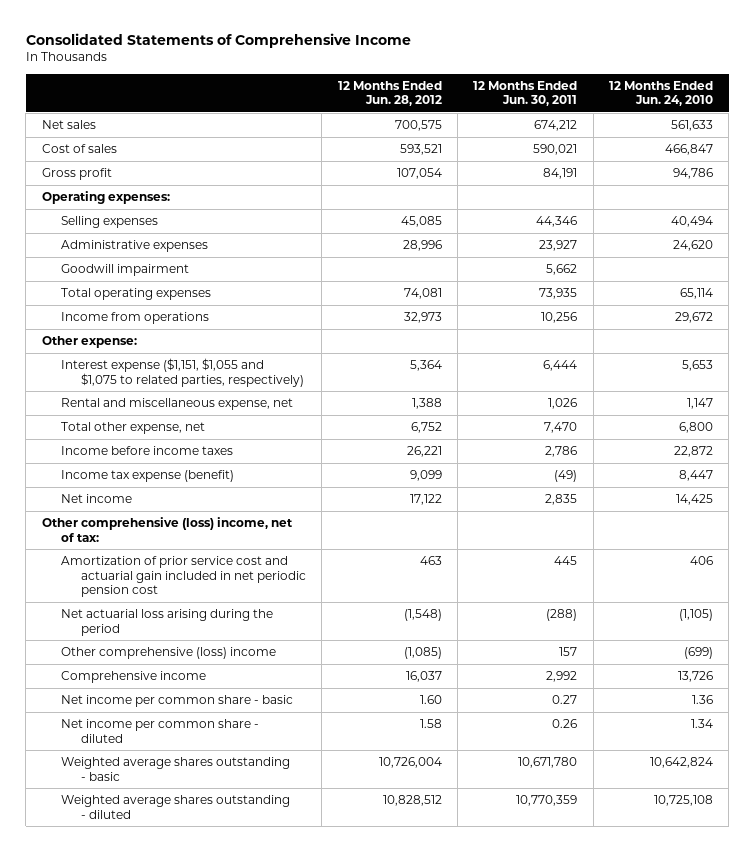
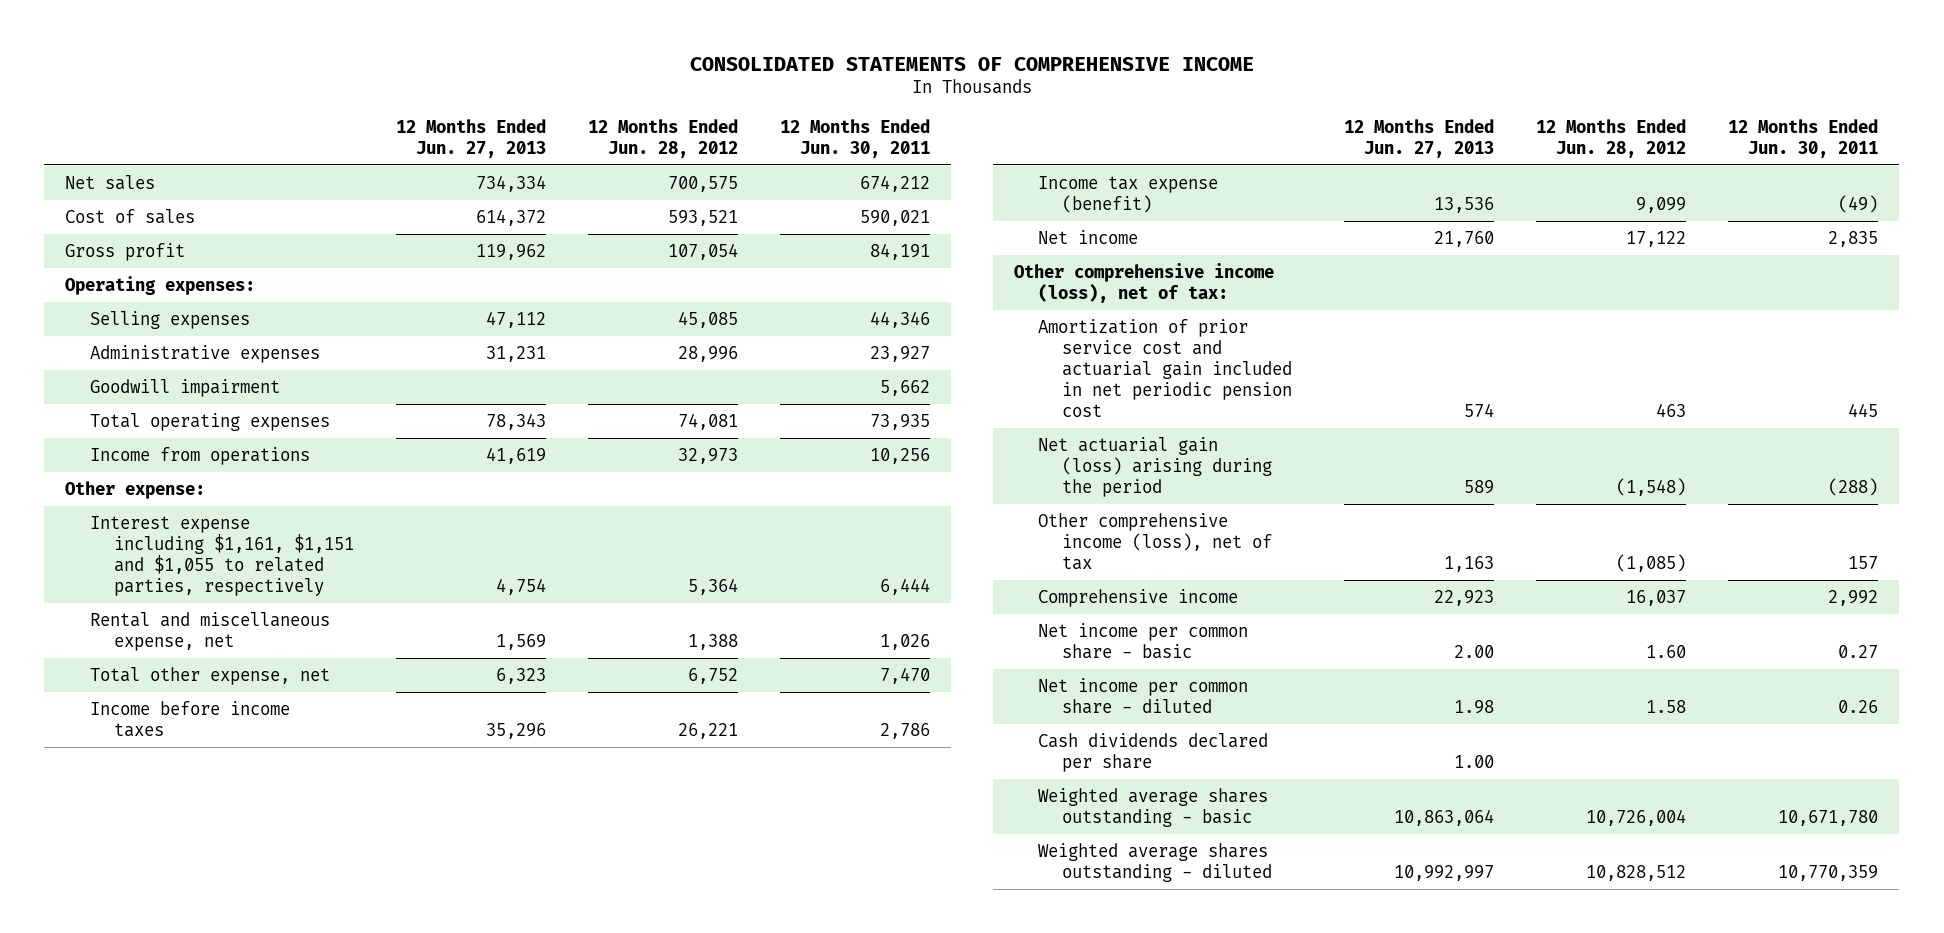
[25,32,411,48] Consolidated Statements of Comprehensive Income -> [689,56,1254,71] CONSOLIDATED STATEMENTS OF COMPREHENSIVE INCOME
[609,80,714,107] 12 Months Ended Jun. 24, 2010 -> none
none -> [395,119,546,159] 12 Months Ended Jun. 27, 2013
[61,358,304,387] Interest expense ($1,151, $1,055 and $1,075 to related parties, respectively) -> [89,515,354,596] Interest expense including $1,161, $1,151 and $1,055 to related parties, respectively
[41,517,293,542] Other comprehensive (loss) income, net of tax: -> [1013,262,1274,303] Other comprehensive income (loss), net of tax:
[61,609,274,636] Net actuarial loss arising during the period -> [1037,436,1273,497] Net actuarial gain (loss) arising during the period
[61,647,277,660] Other comprehensive (loss) income -> [1037,512,1273,570] Other comprehensive income (loss), net of tax
none -> [1037,732,1268,772] Cash dividends declared per share

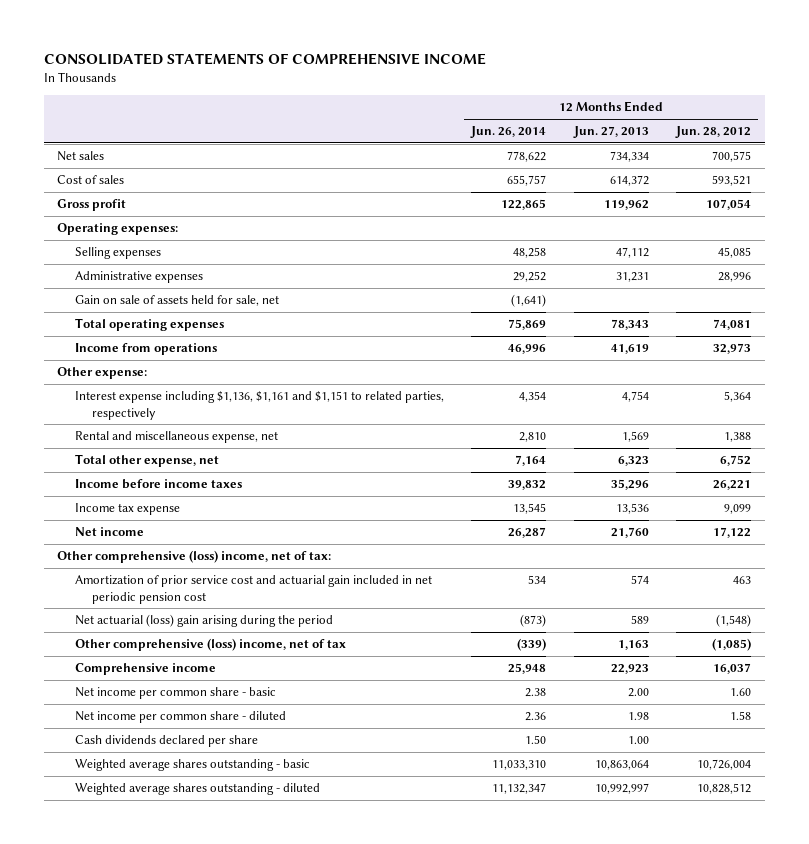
[779,119,930,159] 12 Months Ended Jun. 30, 2011 -> none
none -> [470,126,547,139] Jun. 26, 2014
[89,378,280,397] Goodwill impairment -> none
none -> [74,295,279,307] Gain on sale of assets held for sale, net
[89,515,354,596] Interest expense including $1,161, $1,151 and $1,055 to related parties, respectively -> [74,391,444,420] Interest expense including $1,136, $1,161 and $1,151 to related parties, respectively
[1037,175,1218,213] Income tax expense (benefit) -> [74,503,180,516] Income tax expense
[1013,262,1274,303] Other comprehensive income (loss), net of tax: -> [57,550,332,564] Other comprehensive (loss) income, net of tax:
[1037,436,1273,497] Net actuarial gain (loss) arising during the period -> [74,614,333,628] Net actuarial (loss) gain arising during the period
[1037,512,1273,570] Other comprehensive income (loss), net of tax -> [74,638,346,652] Other comprehensive (loss) income, net of tax

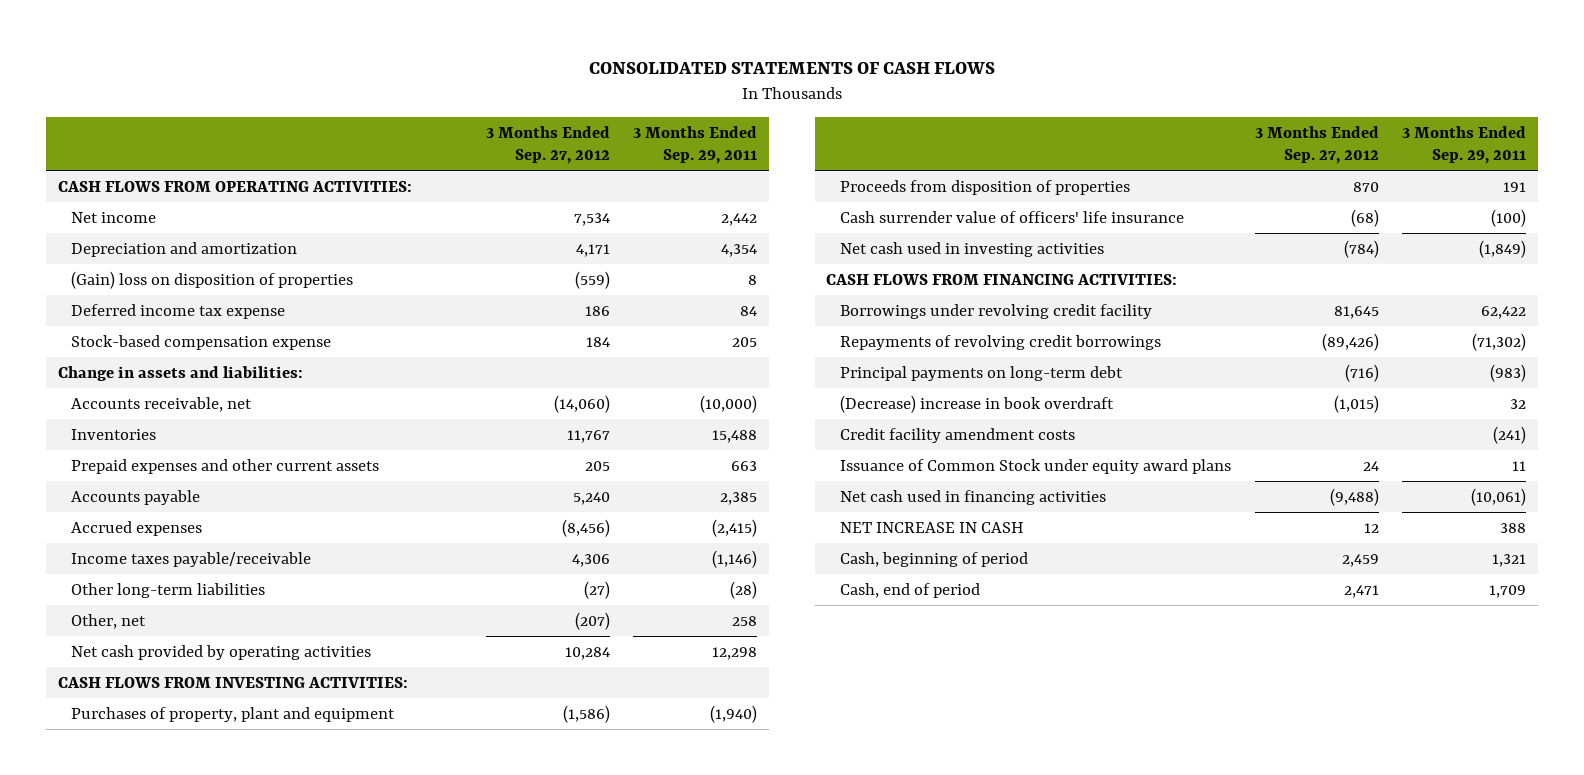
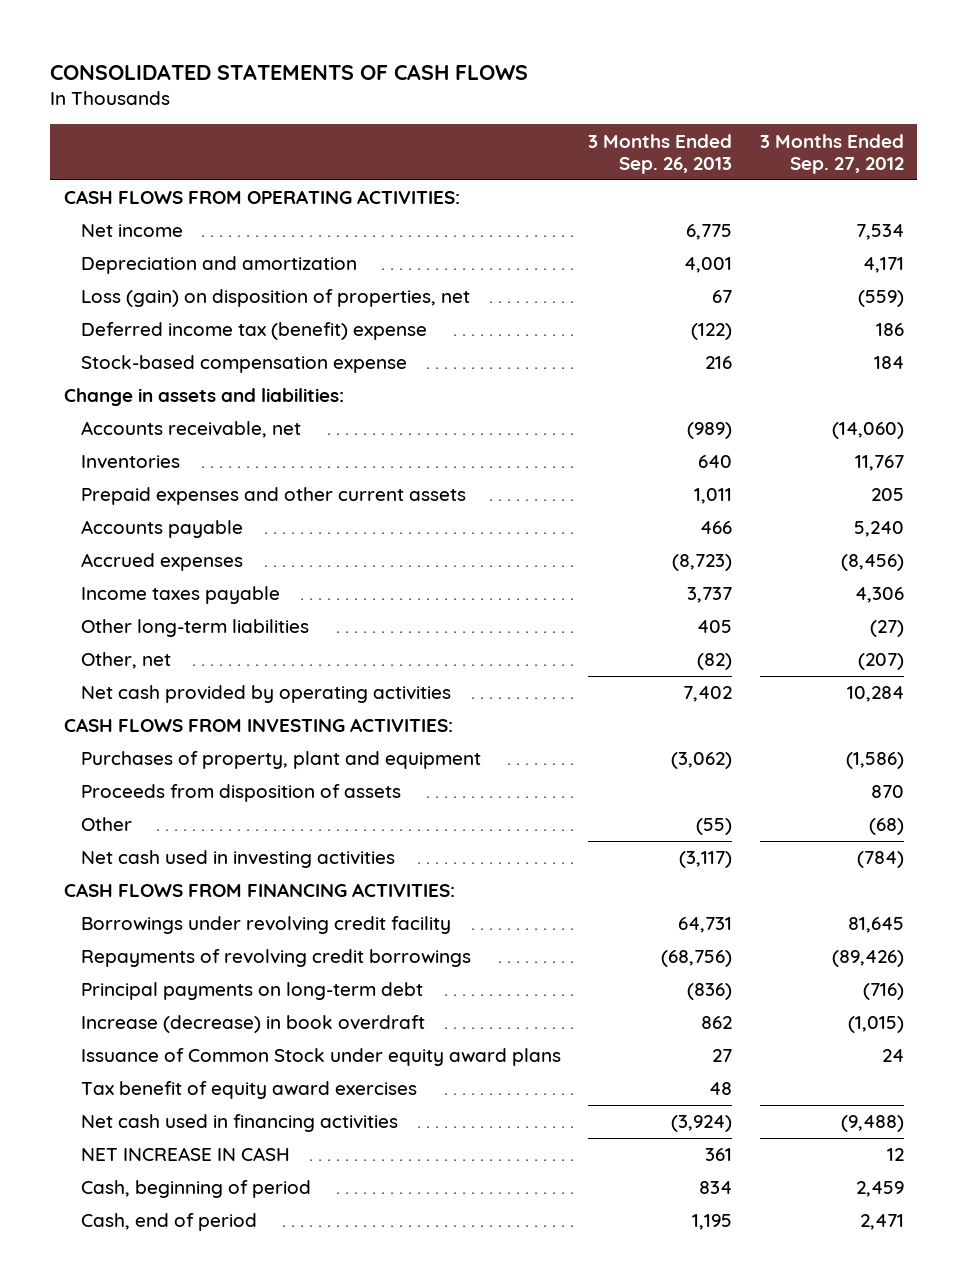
[633,125,758,164] 3 Months Ended Sep. 29, 2011 -> none
none -> [588,133,733,175] 3 Months Ended Sep. 26, 2013
[71,270,354,289] (Gain) loss on disposition of properties -> [80,289,470,308] Loss (gain) on disposition of properties, net
[71,303,286,319] Deferred income tax expense -> [80,322,427,341] Deferred income tax (benefit) expense
[71,551,312,567] Income taxes payable/receivable -> [80,586,280,605] Income taxes payable
[840,179,1131,195] Proceeds from disposition of properties -> [80,784,401,803] Proceeds from disposition of assets
[840,210,1185,223] Cash surrender value of officers' life insurance -> [80,817,132,832] Other
[840,427,1076,443] Credit facility amendment costs -> none
[840,394,1115,413] (Decrease) increase in book overdraft -> [80,1015,425,1034] Increase (decrease) in book overdraft
none -> [80,1081,417,1100] Tax benefit of equity award exercises

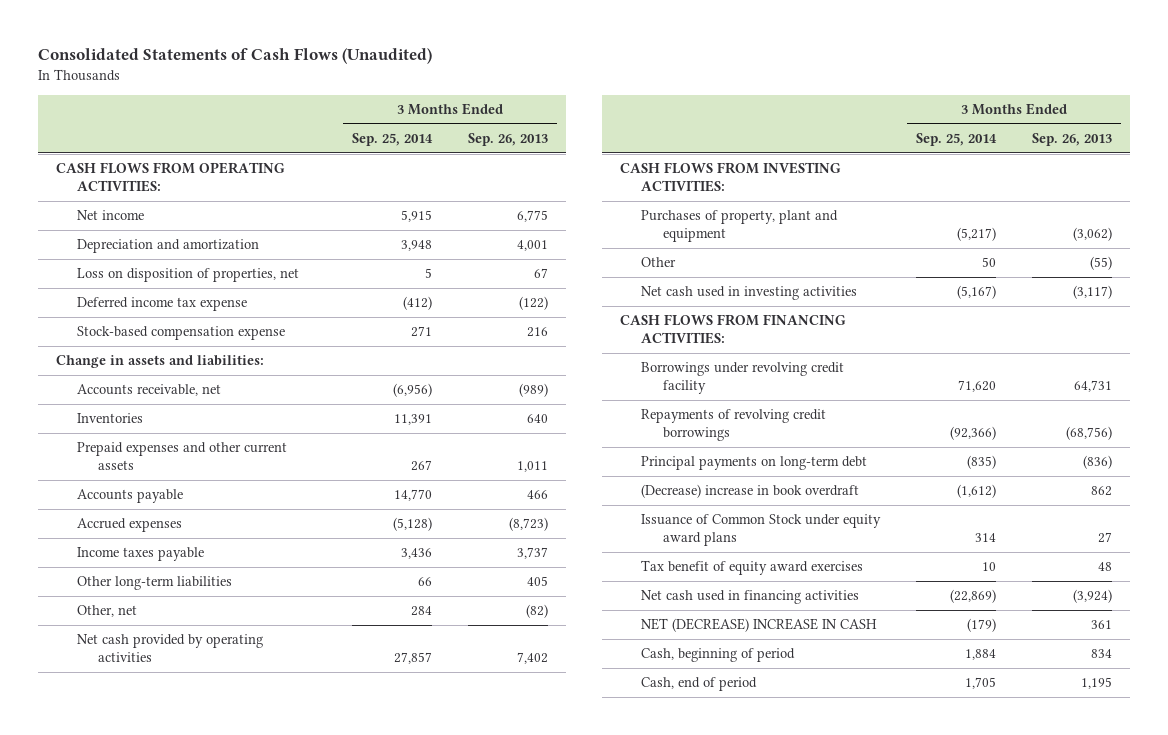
[50,63,529,80] CONSOLIDATED STATEMENTS OF CASH FLOWS -> [37,48,432,65] Consolidated Statements of Cash Flows (Unaudited)
[759,133,904,175] 3 Months Ended Sep. 27, 2012 -> none
none -> [351,132,433,146] Sep. 25, 2014
[80,289,470,308] Loss (gain) on disposition of properties, net -> [77,268,300,283] Loss on disposition of properties, net
[80,322,427,341] Deferred income tax (benefit) expense -> [77,297,248,312] Deferred income tax expense
[80,784,401,803] Proceeds from disposition of assets -> none
[80,1015,425,1034] Increase (decrease) in book overdraft -> [641,484,860,499] (Decrease) increase in book overdraft
[80,1147,290,1162] NET INCREASE IN CASH -> [641,618,878,633] NET (DECREASE) INCREASE IN CASH

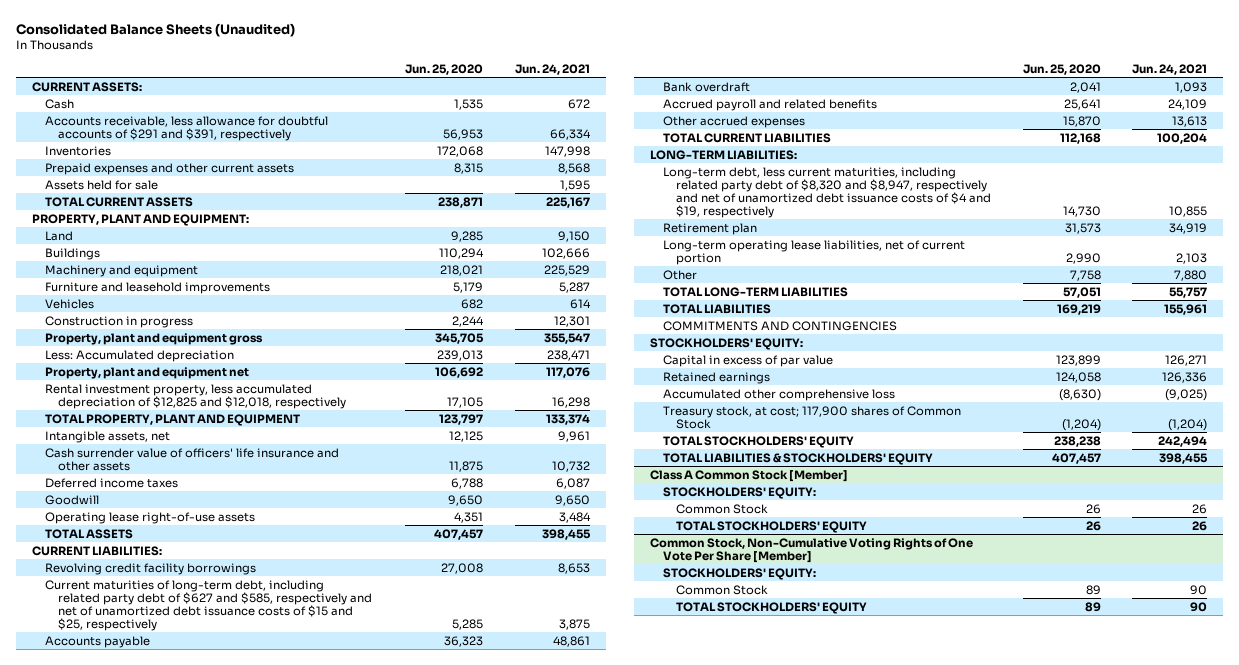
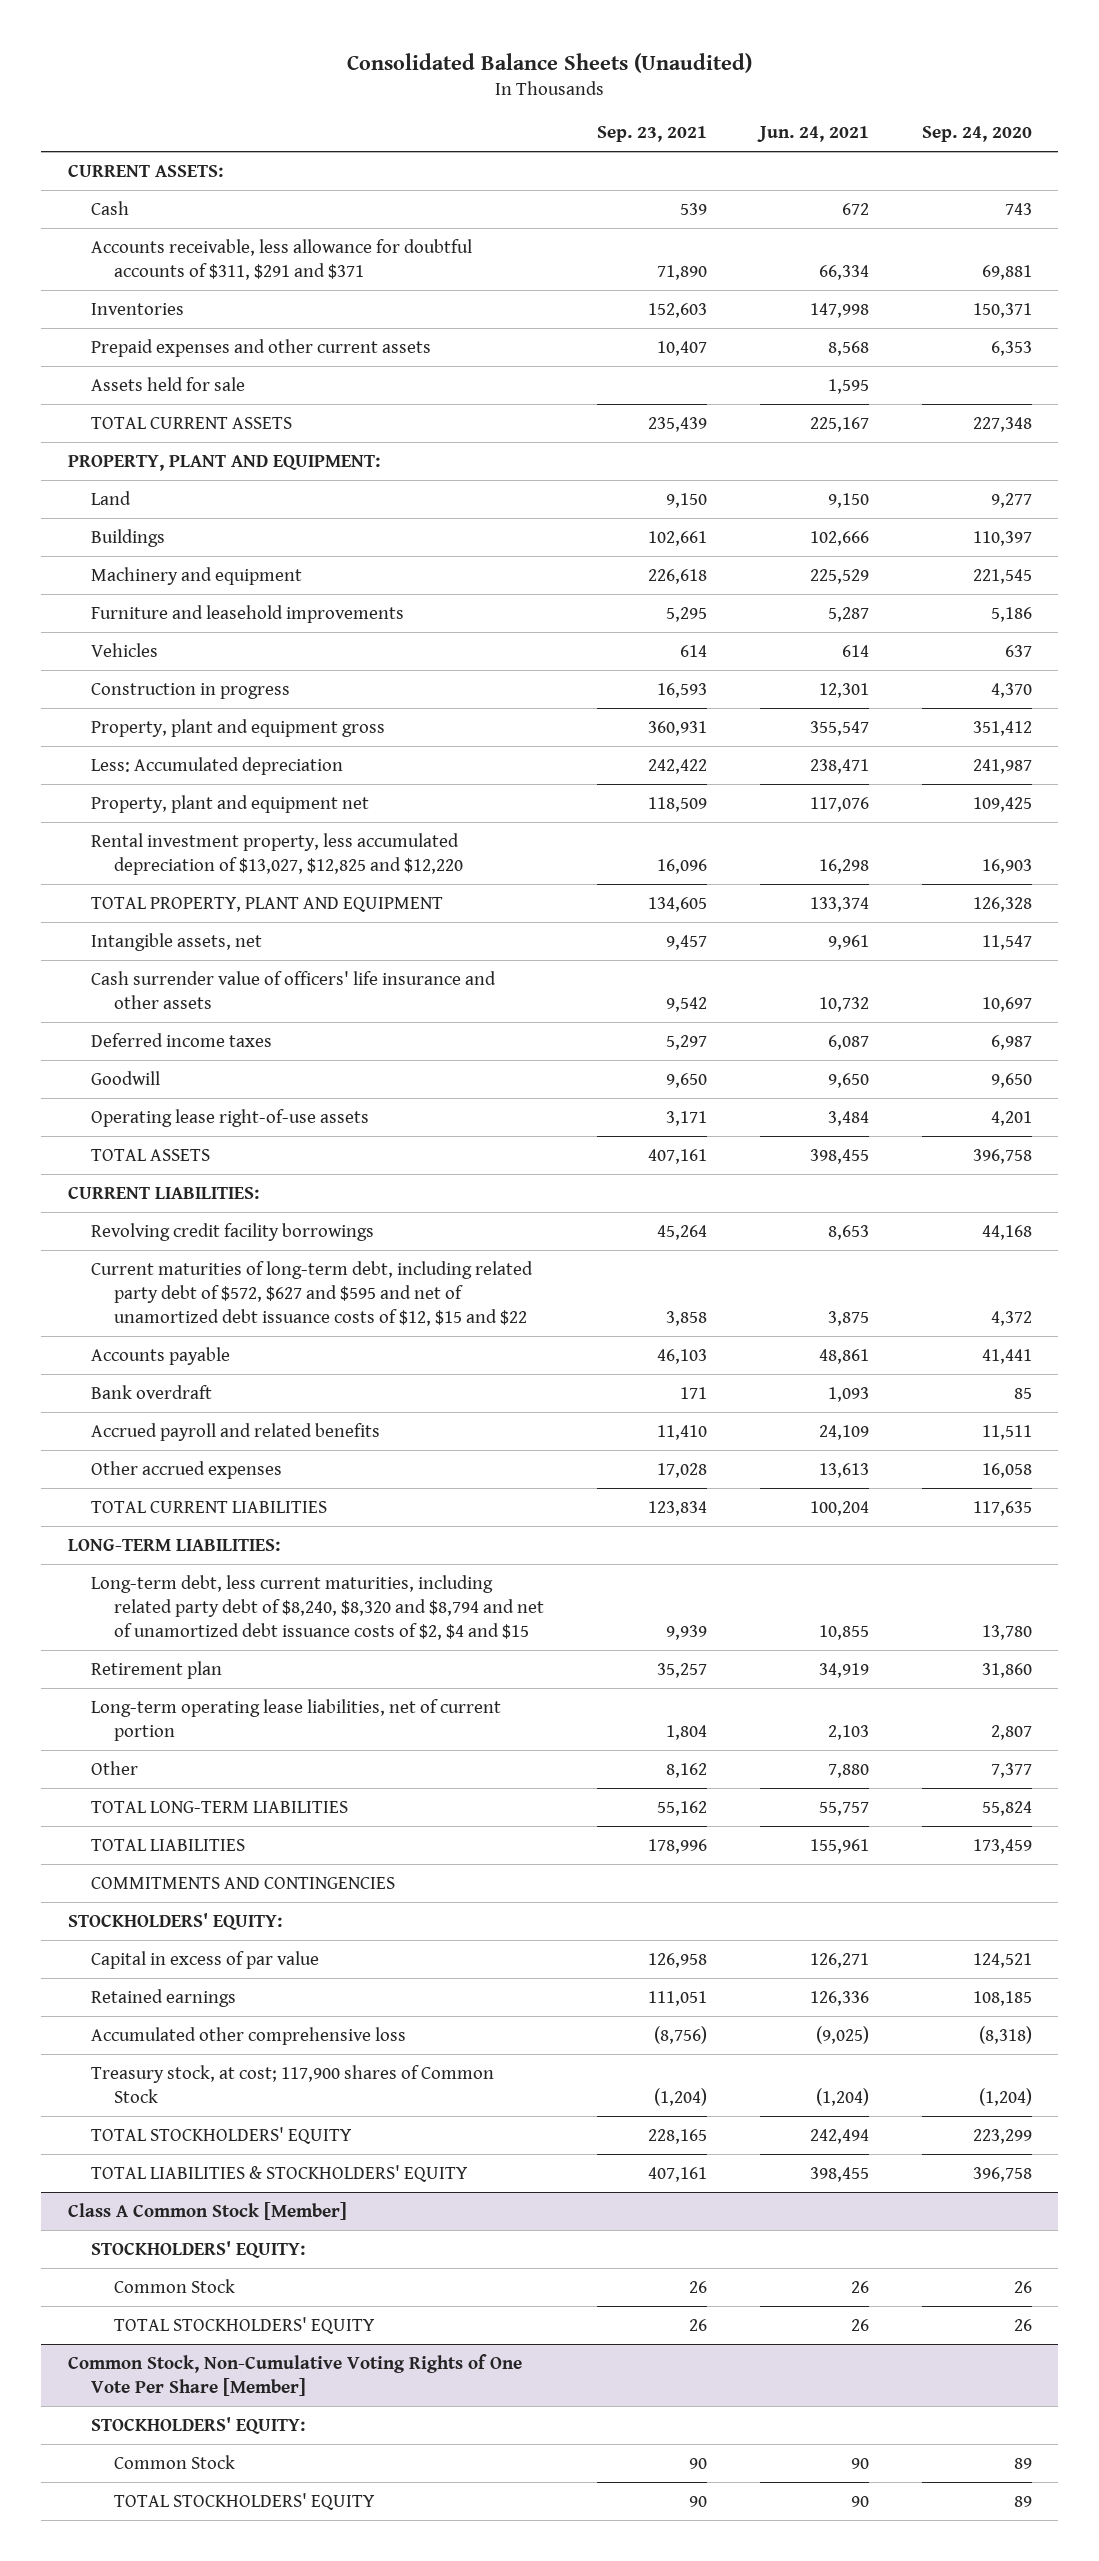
[405,63,484,75] Jun. 25, 2020 -> none
none -> [596,126,707,143] Sep. 23, 2021
none -> [921,126,1032,143] Sep. 24, 2020
[45,115,329,141] Accounts receivable, less allowance for doubtful accounts of $291 and $391, respectively -> [90,238,472,280] Accounts receivable, less allowance for doubtful accounts of $311, $291 and $371
[45,383,347,409] Rental investment property, less accumulated depreciation of $12,825 and $12,018, respectively -> [90,832,463,875] Rental investment property, less accumulated depreciation of $13,027, $12,825 and $12,220
[45,579,373,631] Current maturities of long-term debt, including related party debt of $627 and $585, respectively and net of unamortized debt issuance costs of $15 and $25, respectively -> [90,1260,533,1326] Current maturities of long-term debt, including related party debt of $572, $627 and $595 and net of unamortized debt issuance costs of $12, $15 and $22
[662,166,991,218] Long-term debt, less current maturities, including related party debt of $8,320 and $8,947, respectively and net of unamortized debt issuance costs of $4 and $19, respectively -> [90,1574,544,1640] Long-term debt, less current maturities, including related party debt of $8,240, $8,320 and $8,794 and net of unamortized debt issuance costs of $2, $4 and $15

